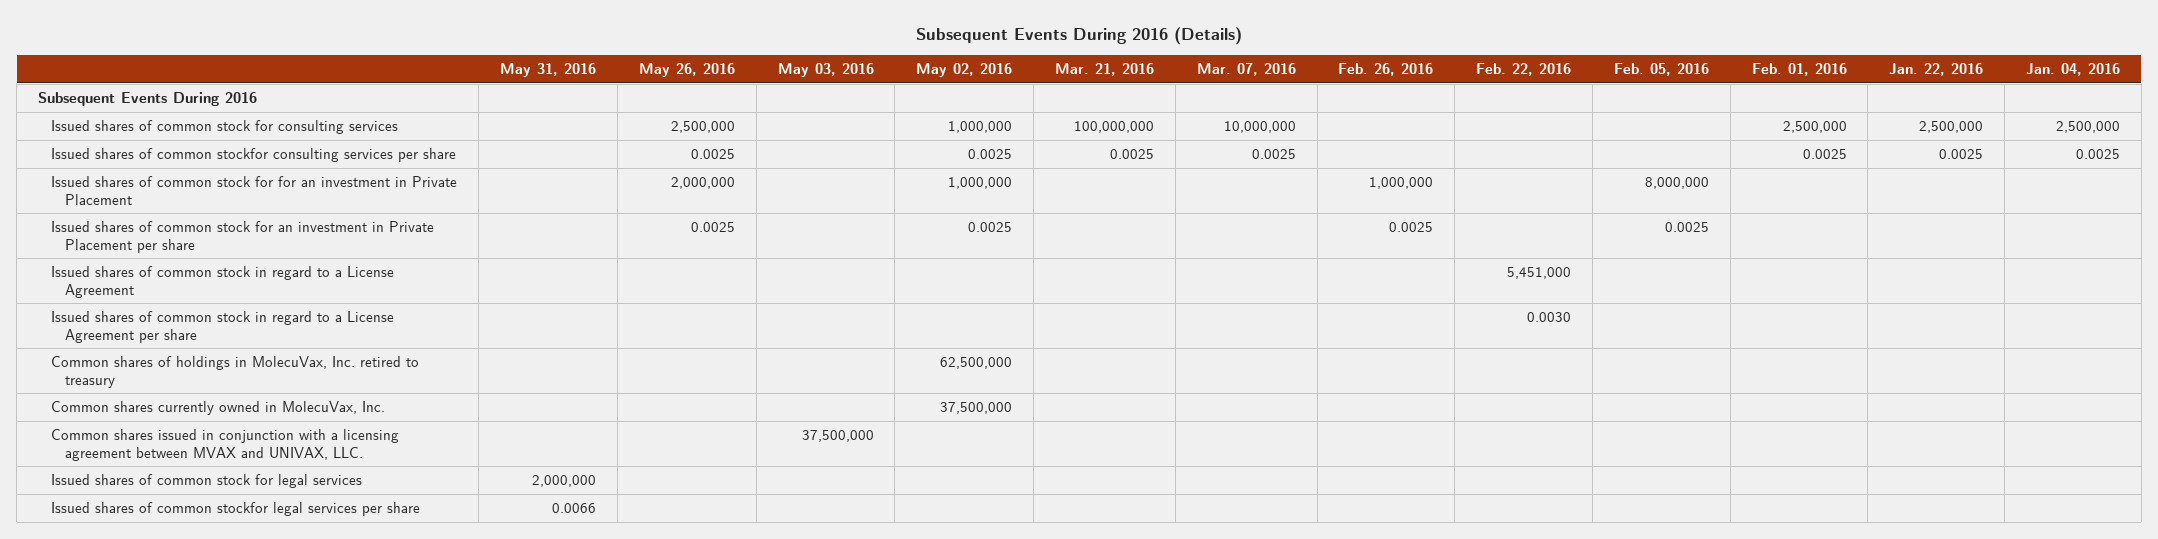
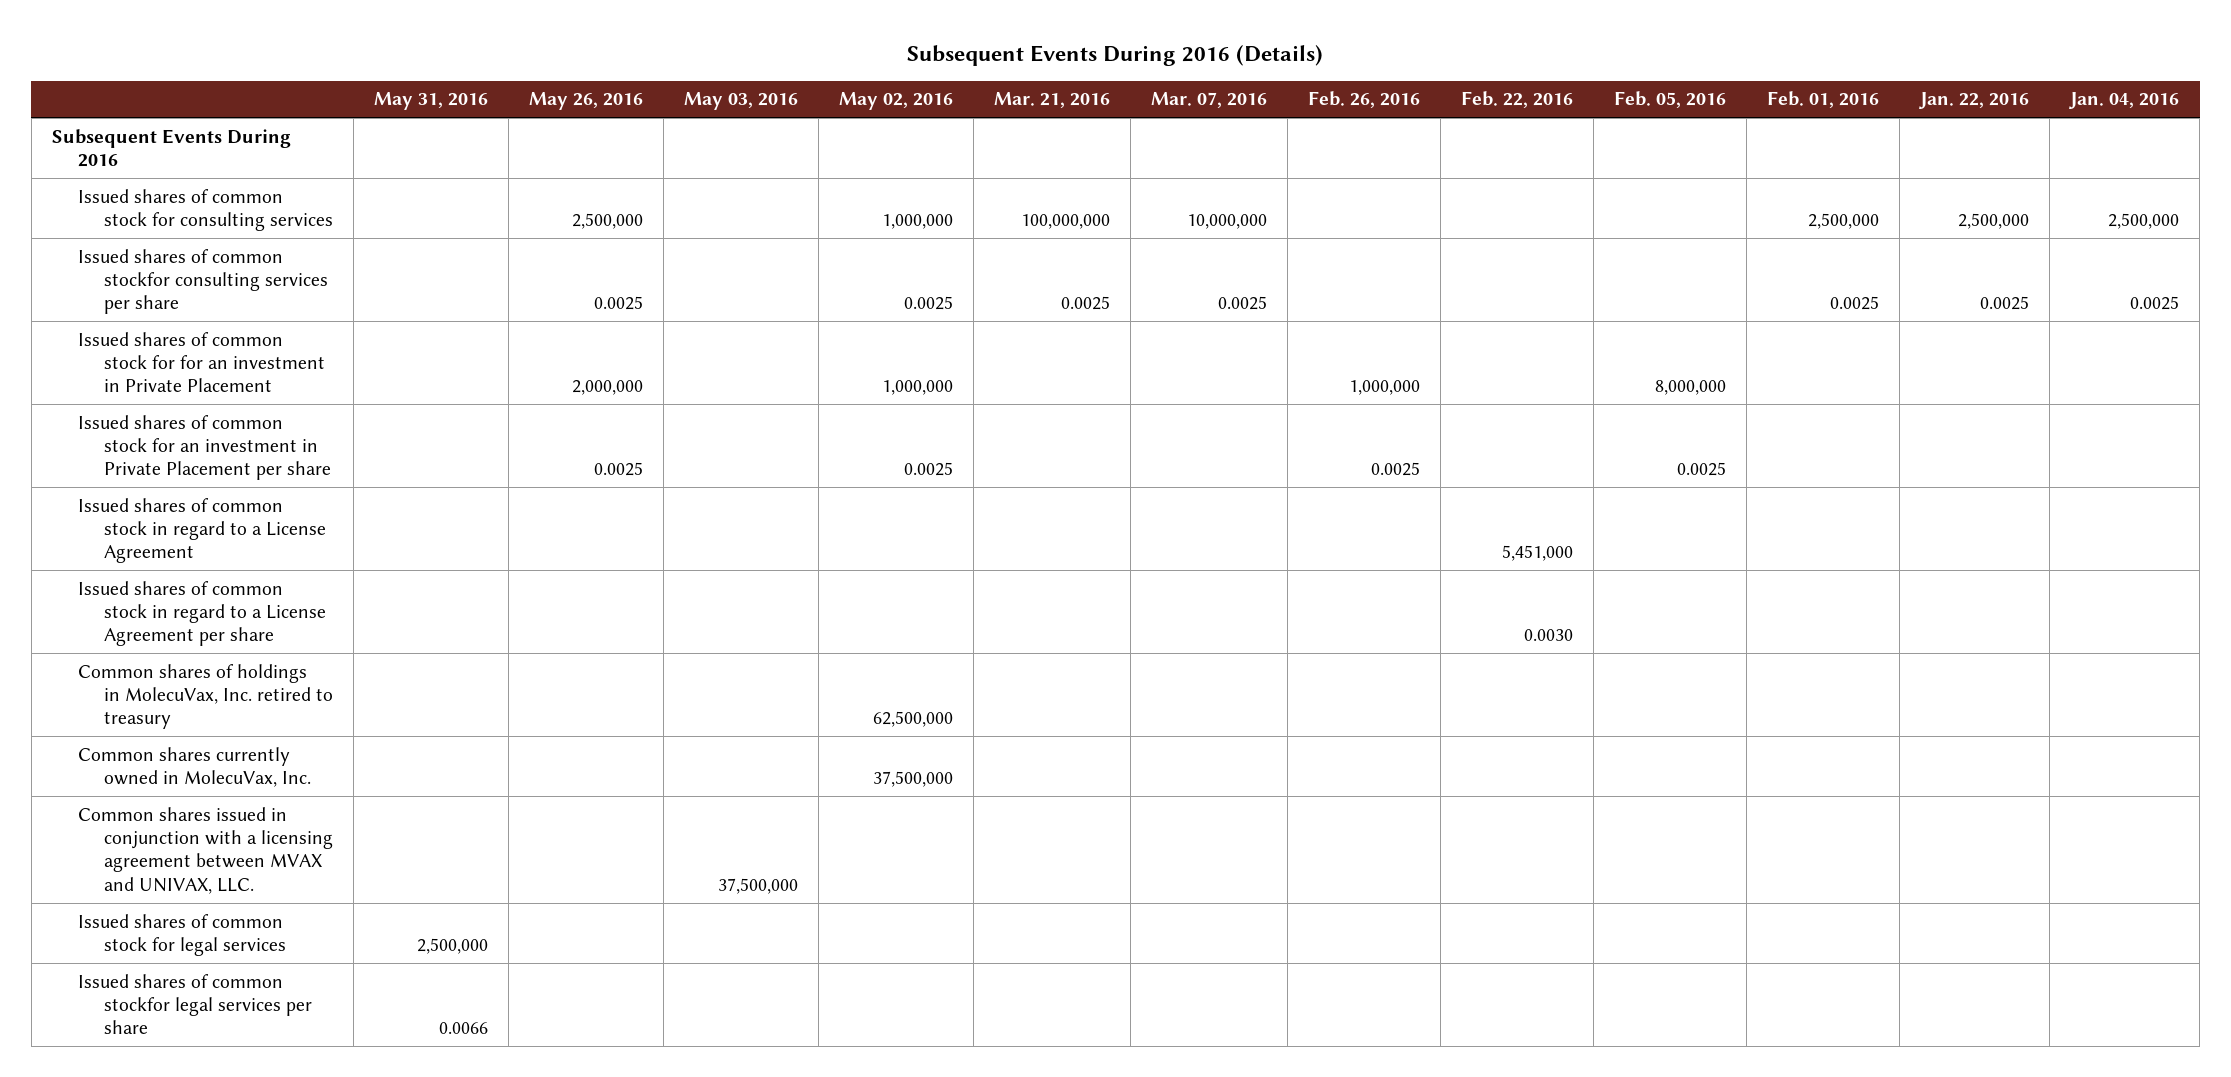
[532,475,597,488] 2,000,000 -> [416,937,488,954] 2,500,000

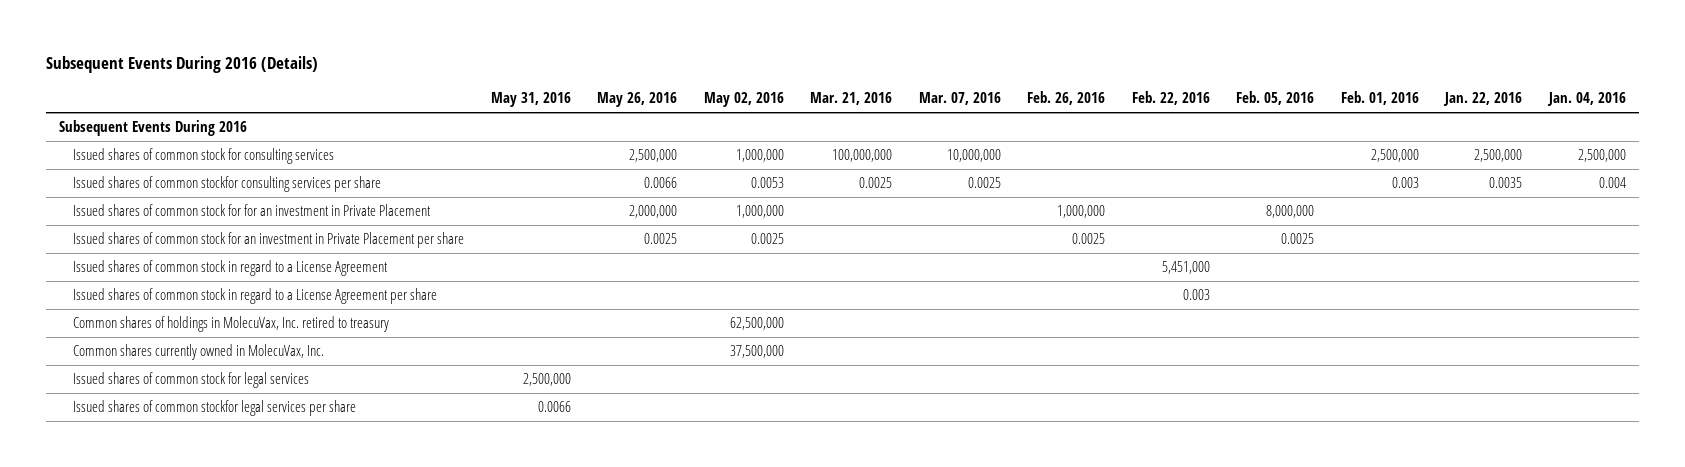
[683,92,798,111] May 03, 2016 -> none
[593,296,643,311] 0.0025 -> [644,177,678,189] 0.0066
[903,296,953,311] 0.0025 -> [750,177,784,189] 0.0053
[1830,296,1880,311] 0.0025 -> [1391,177,1419,189] 0.003
[1980,296,2030,311] 0.0025 -> [1489,177,1523,189] 0.0035
[2130,296,2180,311] 0.0025 -> [1598,177,1626,189] 0.004
[1523,629,1573,642] 0.0030 -> [1182,289,1210,301] 0.003
[77,806,333,894] Common shares issued in conjunction with a licensing agreement between MVAX and UNIVAX, LLC. -> none

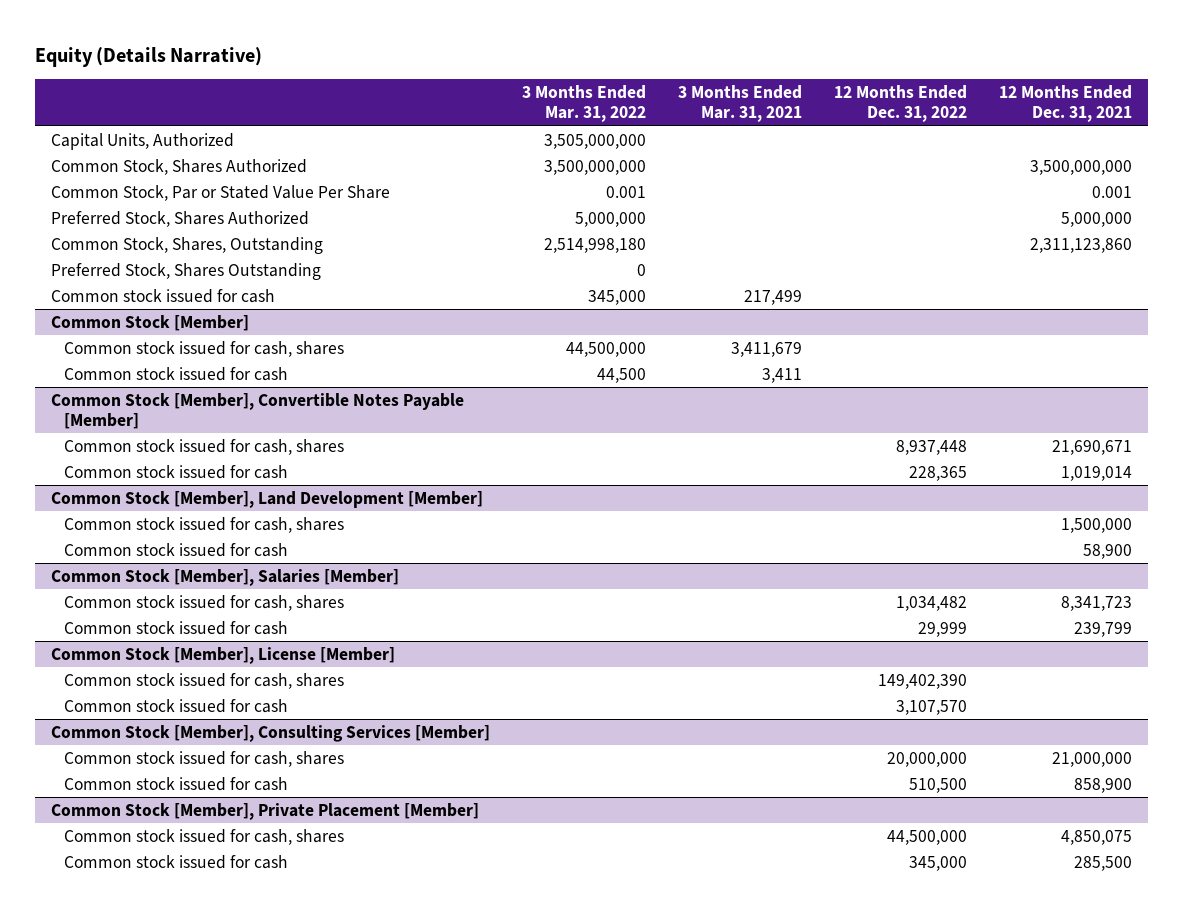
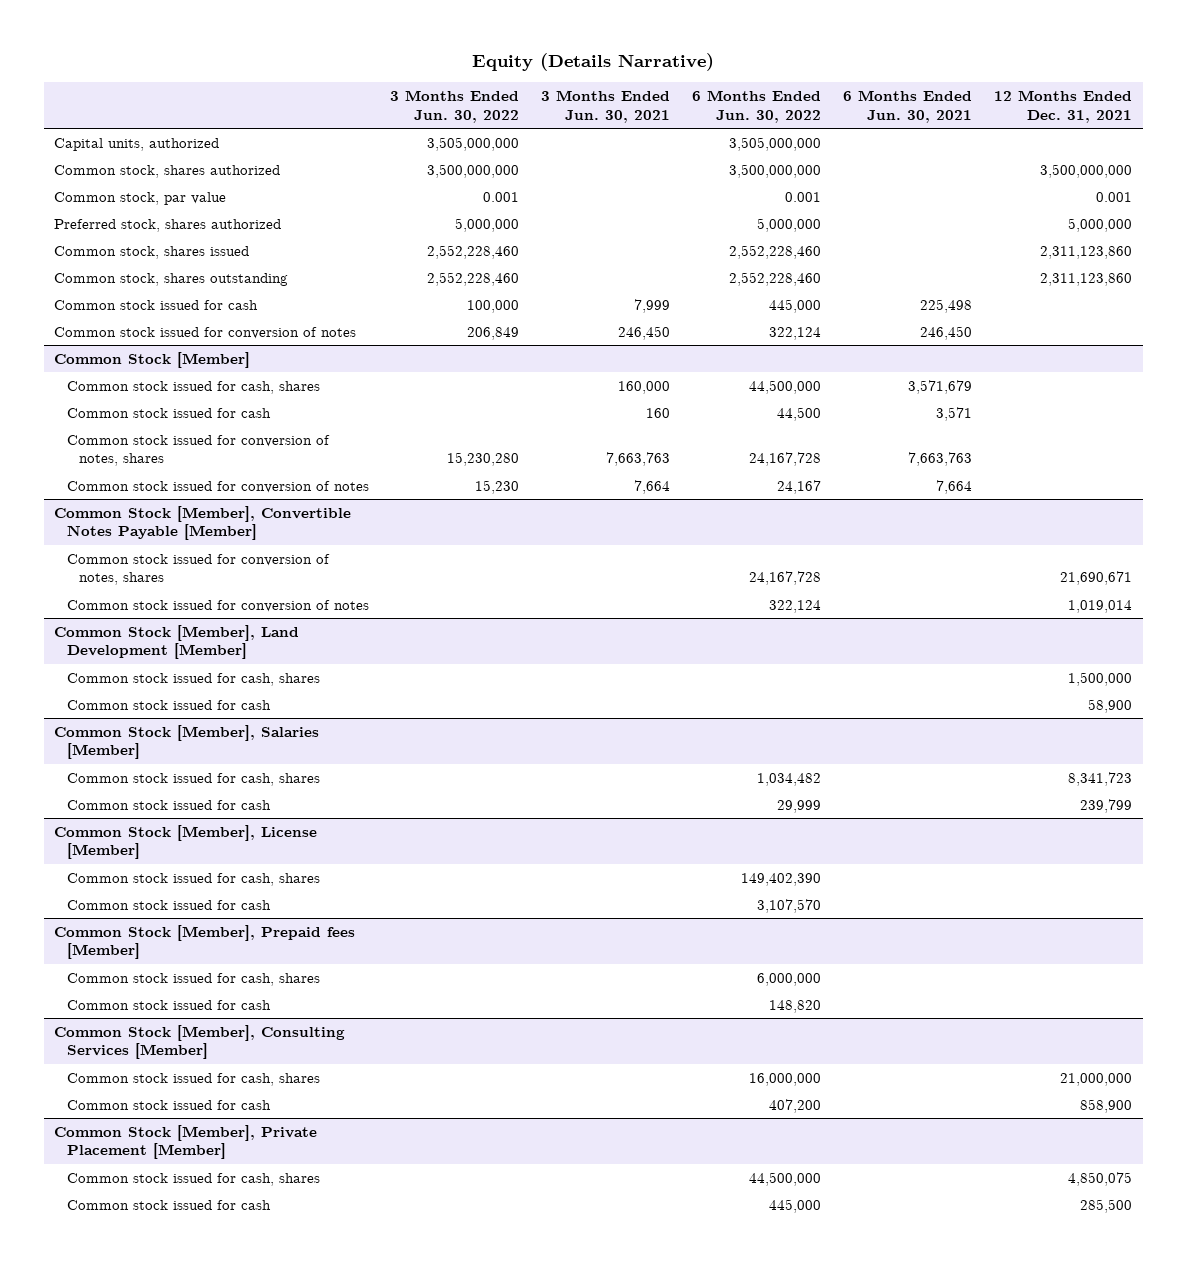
[521,85,646,123] 3 Months Ended Mar. 31, 2022 -> none
[678,85,803,123] 3 Months Ended Mar. 31, 2021 -> none
[834,85,968,123] 12 Months Ended Dec. 31, 2022 -> none
none -> [390,90,520,123] 3 Months Ended Jun. 30, 2022
none -> [541,90,671,123] 3 Months Ended Jun. 30, 2021
none -> [692,90,822,123] 6 Months Ended Jun. 30, 2022
none -> [842,90,972,123] 6 Months Ended Jun. 30, 2021
[50,262,321,280] Preferred Stock, Shares Outstanding -> none
[50,132,234,150] Capital Units, Authorized -> [54,137,220,151] Capital units, authorized
[50,158,307,175] Common Stock, Shares Authorized -> [54,164,281,178] Common stock, shares authorized
[50,184,390,201] Common Stock, Par or Stated Value Per Share -> [54,191,227,205] Common stock, par value
[50,210,309,227] Preferred Stock, Shares Authorized -> [54,218,282,232] Preferred stock, shares authorized
none -> [54,245,250,259] Common stock, shares issued
[50,236,323,254] Common Stock, Shares, Outstanding -> [54,272,289,286] Common stock, shares outstanding
none -> [54,326,357,339] Common stock issued for conversion of notes
none -> [66,434,330,467] Common stock issued for conversion of notes, shares
none -> [66,480,369,493] Common stock issued for conversion of notes
[64,438,345,455] Common stock issued for cash, shares -> [66,553,330,586] Common stock issued for conversion of notes, shares
[64,464,289,479] Common stock issued for cash -> [66,599,369,612] Common stock issued for conversion of notes
none -> [54,924,356,960] Common Stock [Member], Prepaid fees [Member]
none -> [66,972,320,986] Common stock issued for cash, shares
none -> [66,999,271,1010] Common stock issued for cash

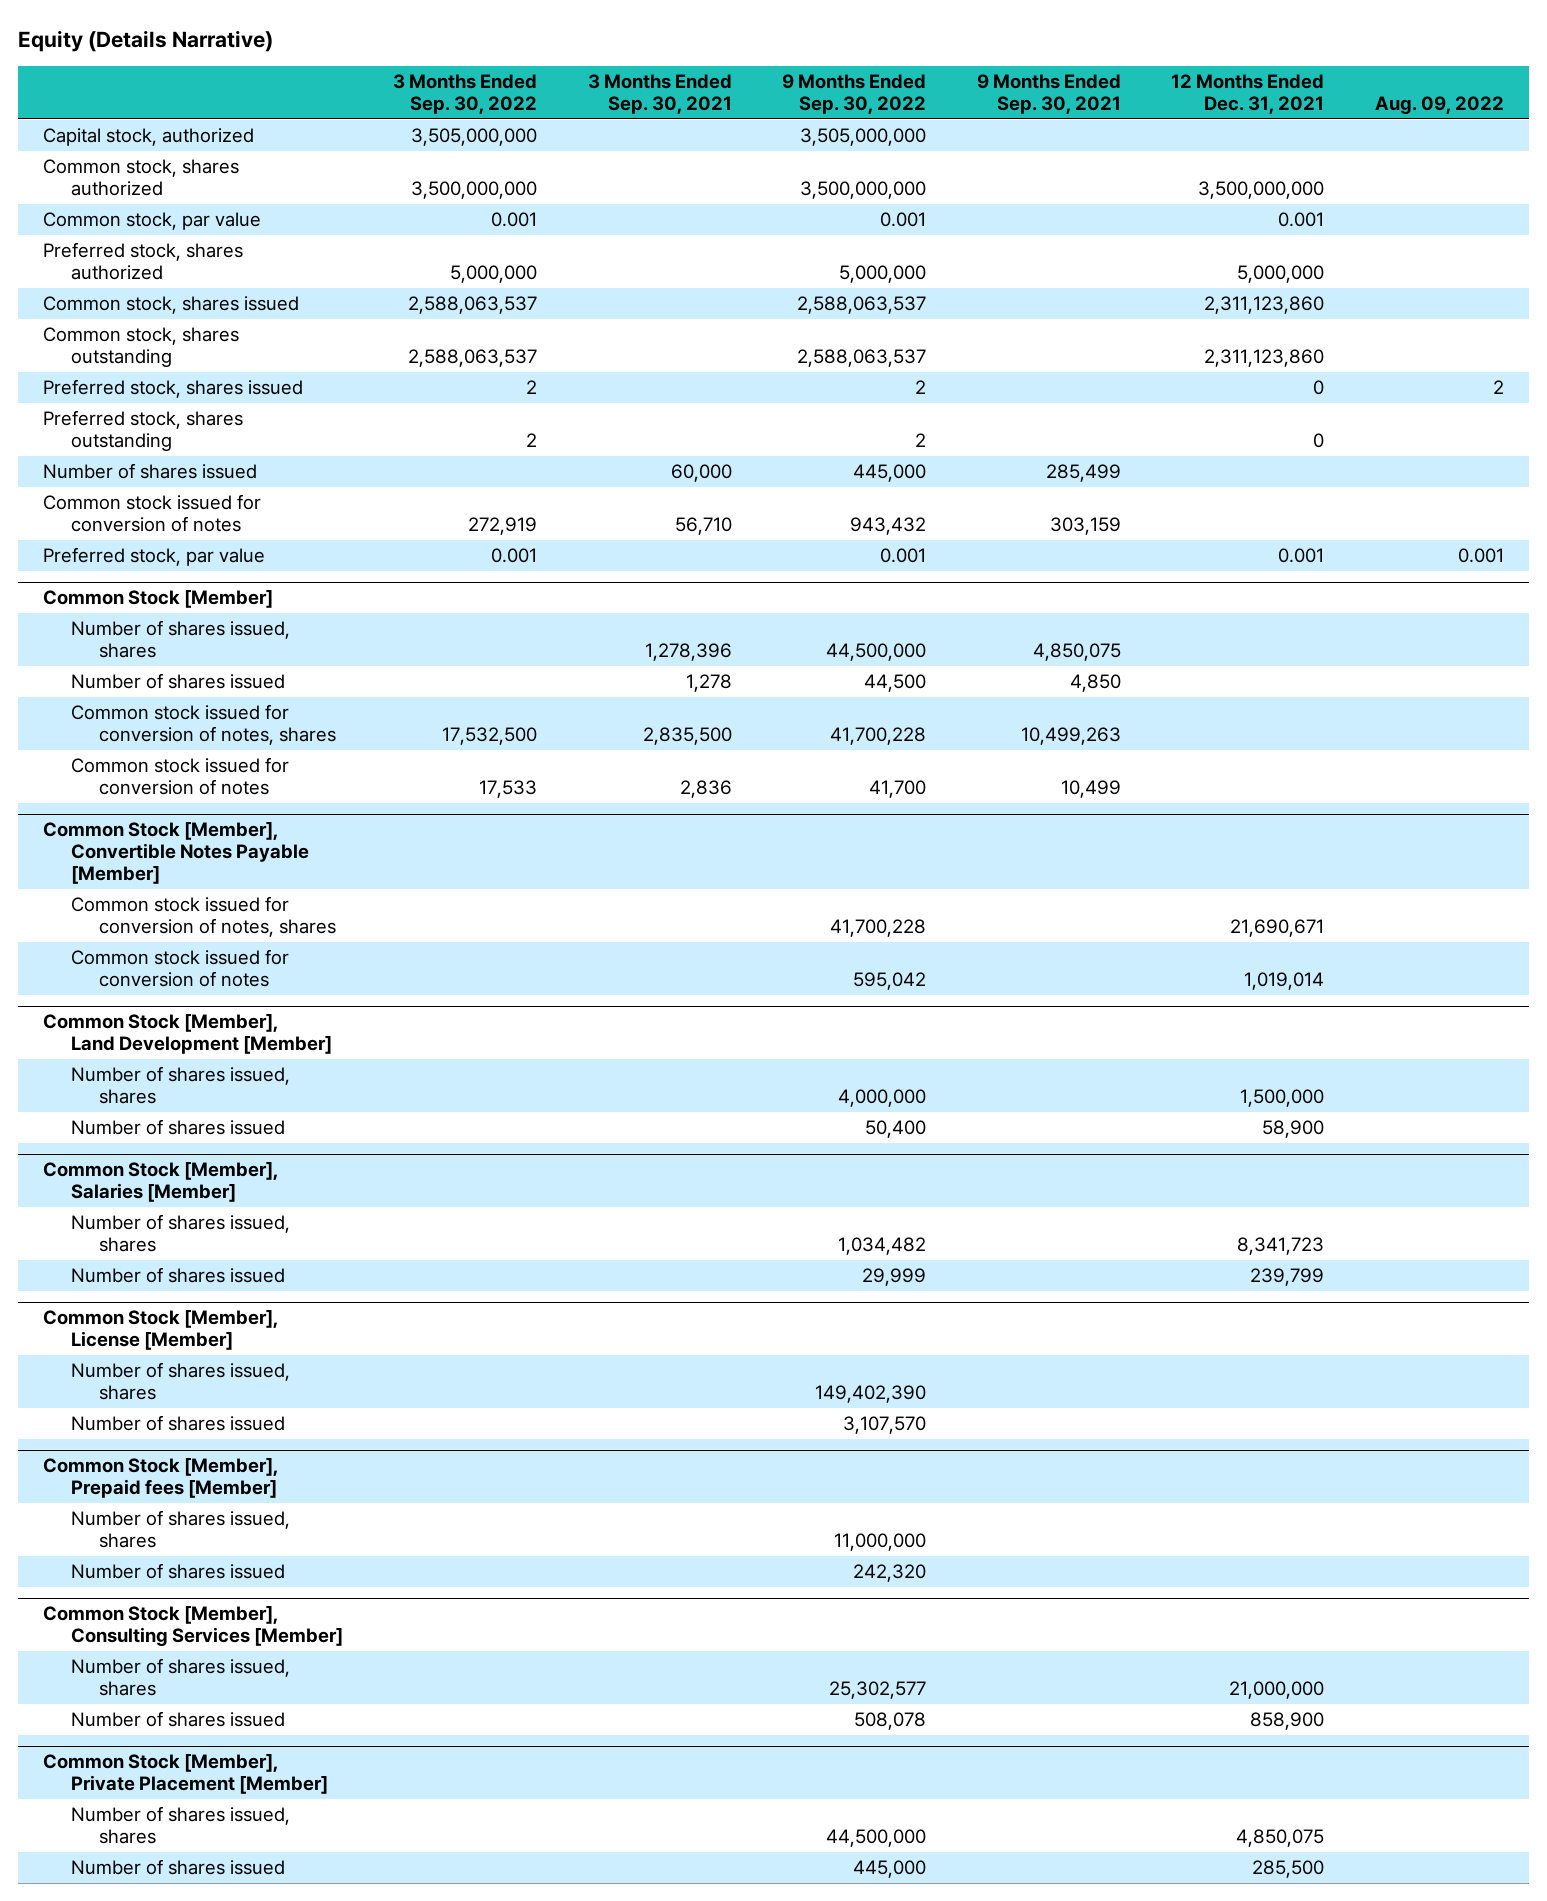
[390,90,520,123] 3 Months Ended Jun. 30, 2022 -> none
[541,90,671,123] 3 Months Ended Jun. 30, 2021 -> none
[692,90,822,123] 6 Months Ended Jun. 30, 2022 -> none
[842,90,972,123] 6 Months Ended Jun. 30, 2021 -> none
none -> [393,74,538,115] 3 Months Ended Sep. 30, 2022
none -> [587,74,732,115] 3 Months Ended Sep. 30, 2021
none -> [782,74,927,115] 9 Months Ended Sep. 30, 2022
none -> [976,74,1121,115] 9 Months Ended Sep. 30, 2021
none -> [1374,96,1504,115] Aug. 09, 2022
[54,137,220,151] Capital units, authorized -> [42,128,254,147] Capital stock, authorized
none -> [42,379,303,399] Preferred stock, shares issued
none -> [42,410,243,452] Preferred stock, shares outstanding
[54,299,259,310] Common stock issued for cash -> [42,463,257,480] Number of shares issued
none -> [42,547,265,567] Preferred stock, par value
[66,380,320,394] Common stock issued for cash, shares -> [70,620,290,659] Number of shares issued, shares
[66,407,271,418] Common stock issued for cash -> [70,673,285,690] Number of shares issued
[66,672,320,686] Common stock issued for cash, shares -> [70,1066,290,1105] Number of shares issued, shares
[66,699,271,710] Common stock issued for cash -> [70,1119,285,1136] Number of shares issued
[66,772,320,786] Common stock issued for cash, shares -> [70,1214,290,1253] Number of shares issued, shares
[66,799,271,810] Common stock issued for cash -> [70,1267,285,1284] Number of shares issued
[66,872,320,886] Common stock issued for cash, shares -> [70,1362,290,1401] Number of shares issued, shares
[66,899,271,910] Common stock issued for cash -> [70,1415,285,1432] Number of shares issued
[66,972,320,986] Common stock issued for cash, shares -> [70,1510,290,1549] Number of shares issued, shares
[66,999,271,1010] Common stock issued for cash -> [70,1563,285,1580] Number of shares issued
[66,1072,320,1086] Common stock issued for cash, shares -> [70,1658,290,1697] Number of shares issued, shares
[66,1099,271,1110] Common stock issued for cash -> [70,1711,285,1728] Number of shares issued
[66,1172,320,1186] Common stock issued for cash, shares -> [70,1806,290,1845] Number of shares issued, shares
[66,1199,271,1210] Common stock issued for cash -> [70,1859,285,1876] Number of shares issued

